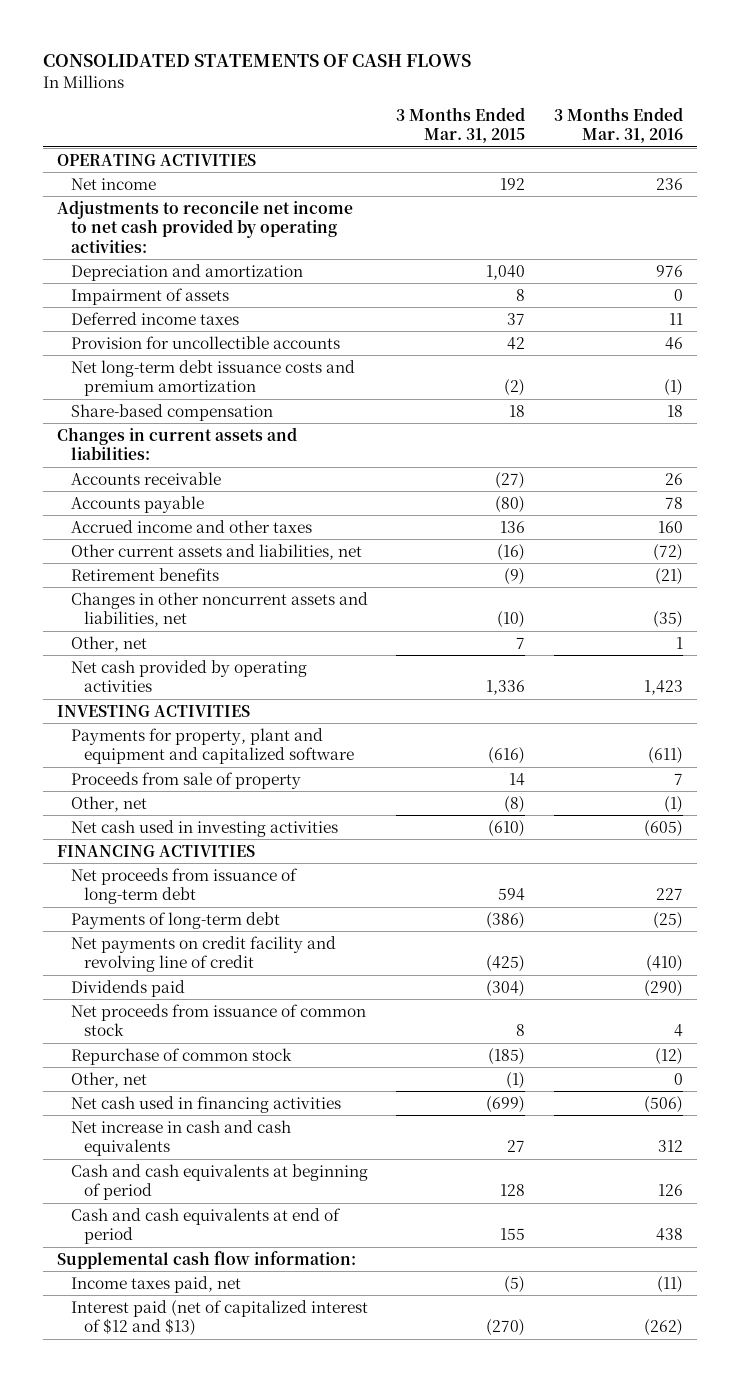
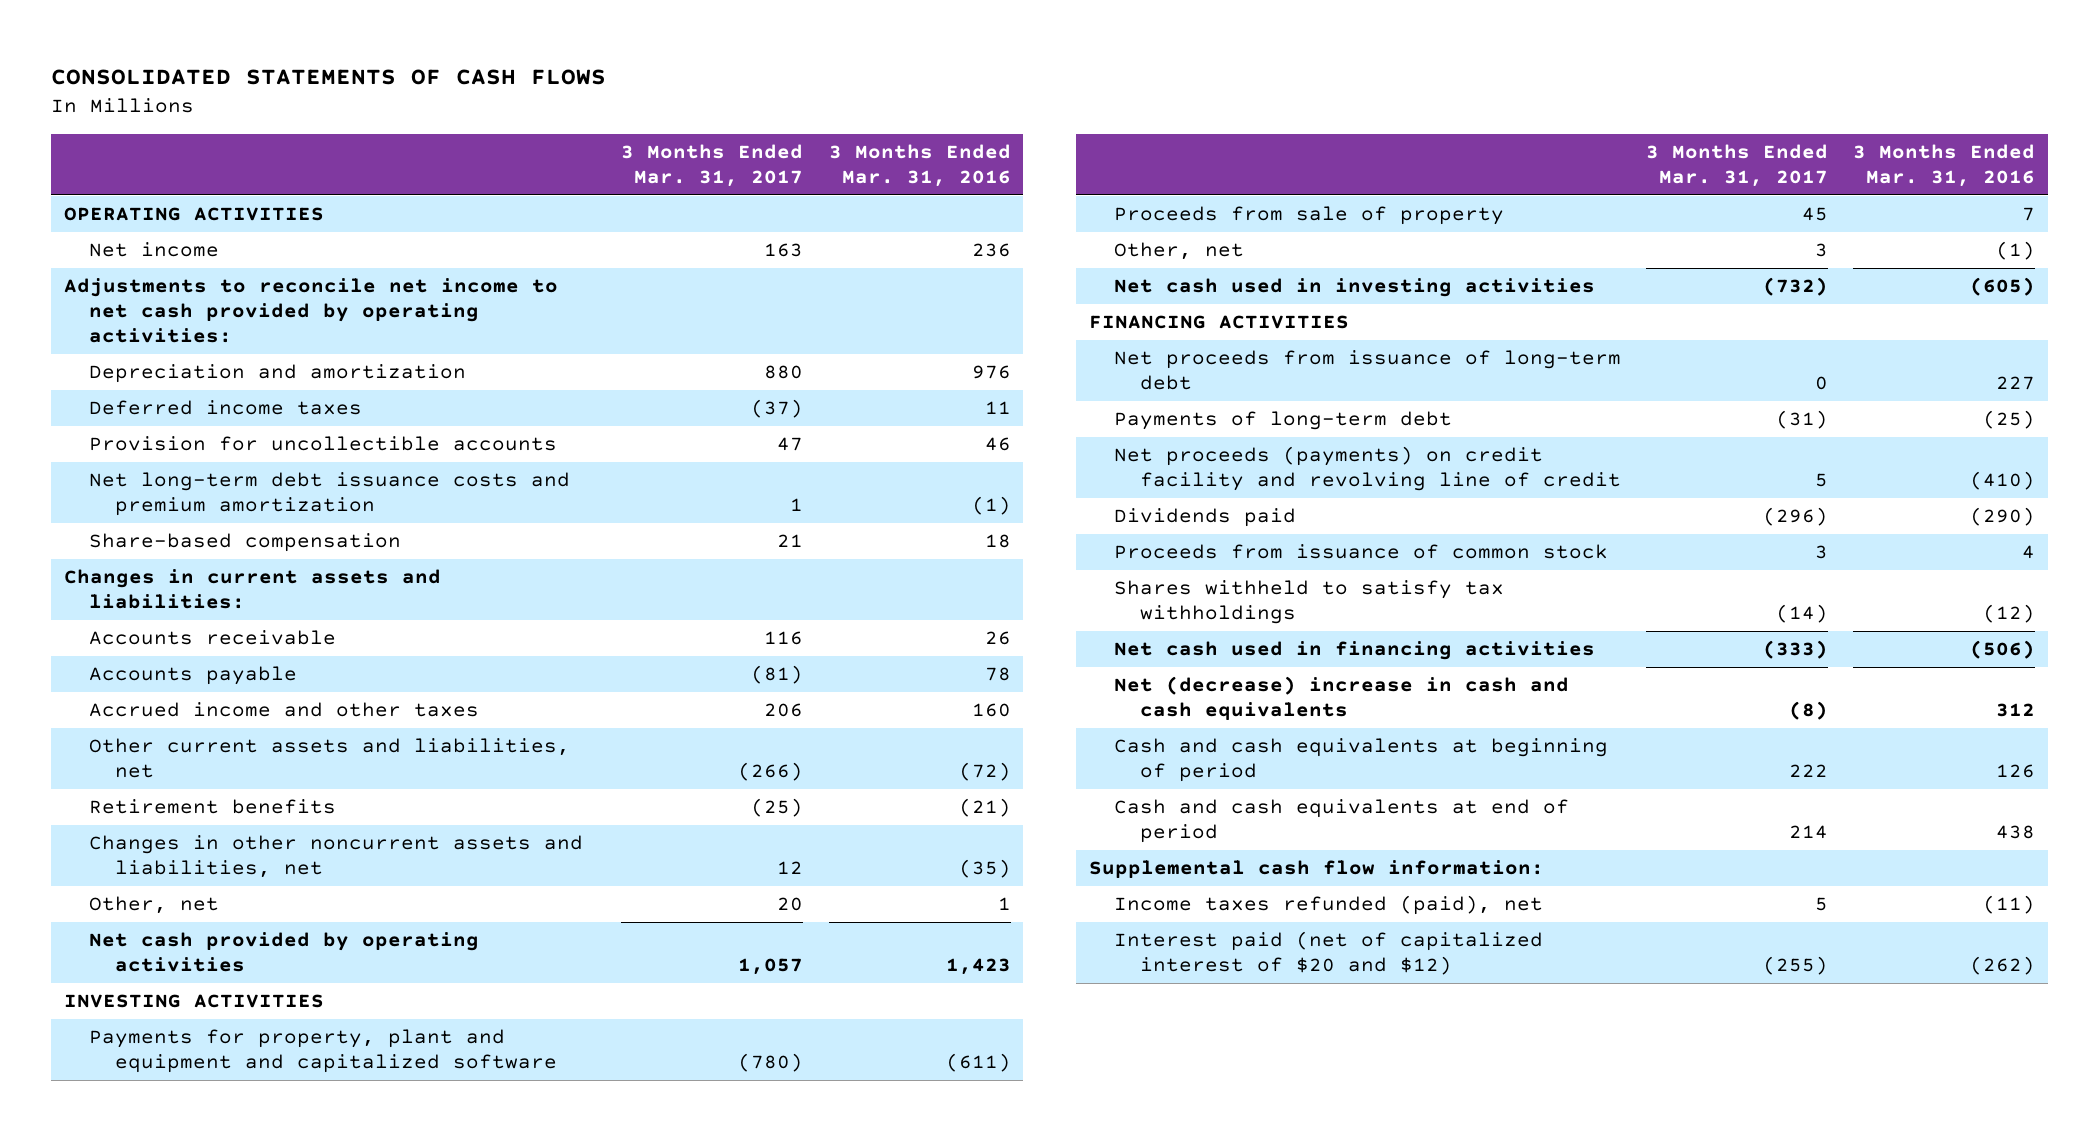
[396,106,526,144] 3 Months Ended Mar. 31, 2015 -> none
none -> [621,143,804,187] 3 Months Ended Mar. 31, 2017
[70,287,229,305] Impairment of assets -> none
[70,935,336,973] Net payments on credit facility and revolving line of credit -> [1114,446,1621,492] Net proceeds (payments) on credit facility and revolving line of credit
[70,1071,147,1088] Other, net -> none
[70,1003,366,1037] Net proceeds from issuance of common stock -> [1114,544,1609,560] Proceeds from issuance of common stock
[70,1047,292,1065] Repurchase of common stock -> [1114,580,1505,625] Shares withheld to satisfy tax withholdings
[70,1119,291,1157] Net increase in cash and cash equivalents -> [1114,676,1570,721] Net (decrease) increase in cash and cash equivalents
[70,1275,241,1293] Income taxes paid, net -> [1114,895,1544,916] Income taxes refunded (paid), net
[70,1299,368,1337] Interest paid (net of capitalized interest of $12 and $13) -> [1114,931,1544,976] Interest paid (net of capitalized interest of $20 and $12)

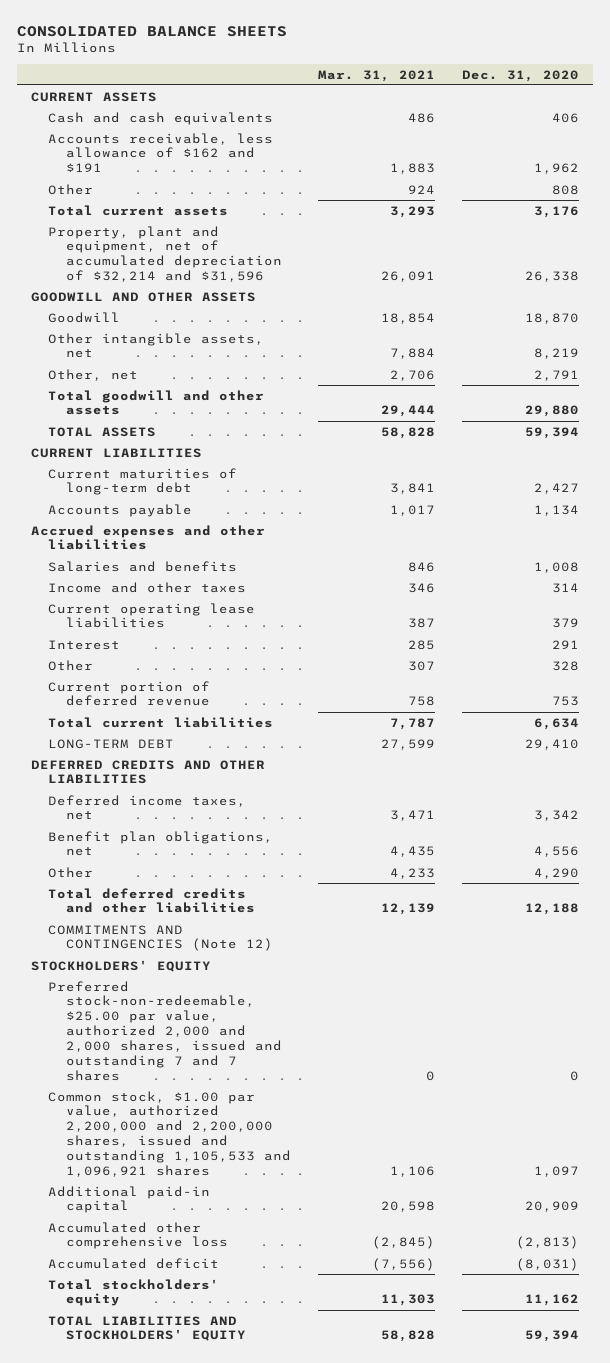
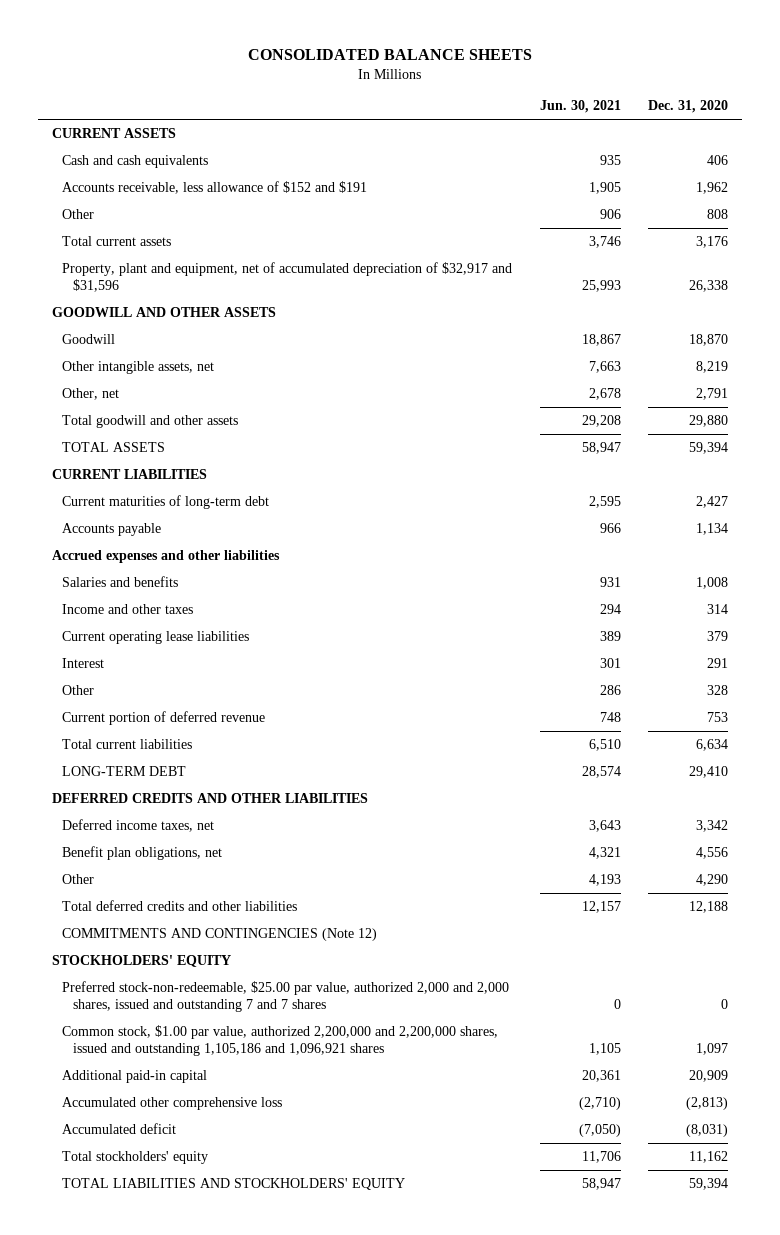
[318,69,436,82] Mar. 31, 2021 -> none
none -> [539,100,621,114] Jun. 30, 2021
[48,132,274,173] Accounts receivable, less allowance of $162 and $191 -> [62,180,368,194] Accounts receivable, less allowance of $152 and $191
[48,225,283,283] Property, plant and equipment, net of accumulated depreciation of $32,214 and $31,596 -> [62,261,513,293] Property, plant and equipment, net of accumulated depreciation of $32,917 and $31,596
[48,1090,292,1178] Common stock, $1.00 par value, authorized 2,200,000 and 2,200,000 shares, issued and outstanding 1,105,533 and 1,096,921 shares -> [62,1024,499,1057] Common stock, $1.00 par value, authorized 2,200,000 and 2,200,000 shares, issued and outstanding 1,105,186 and 1,096,921 shares

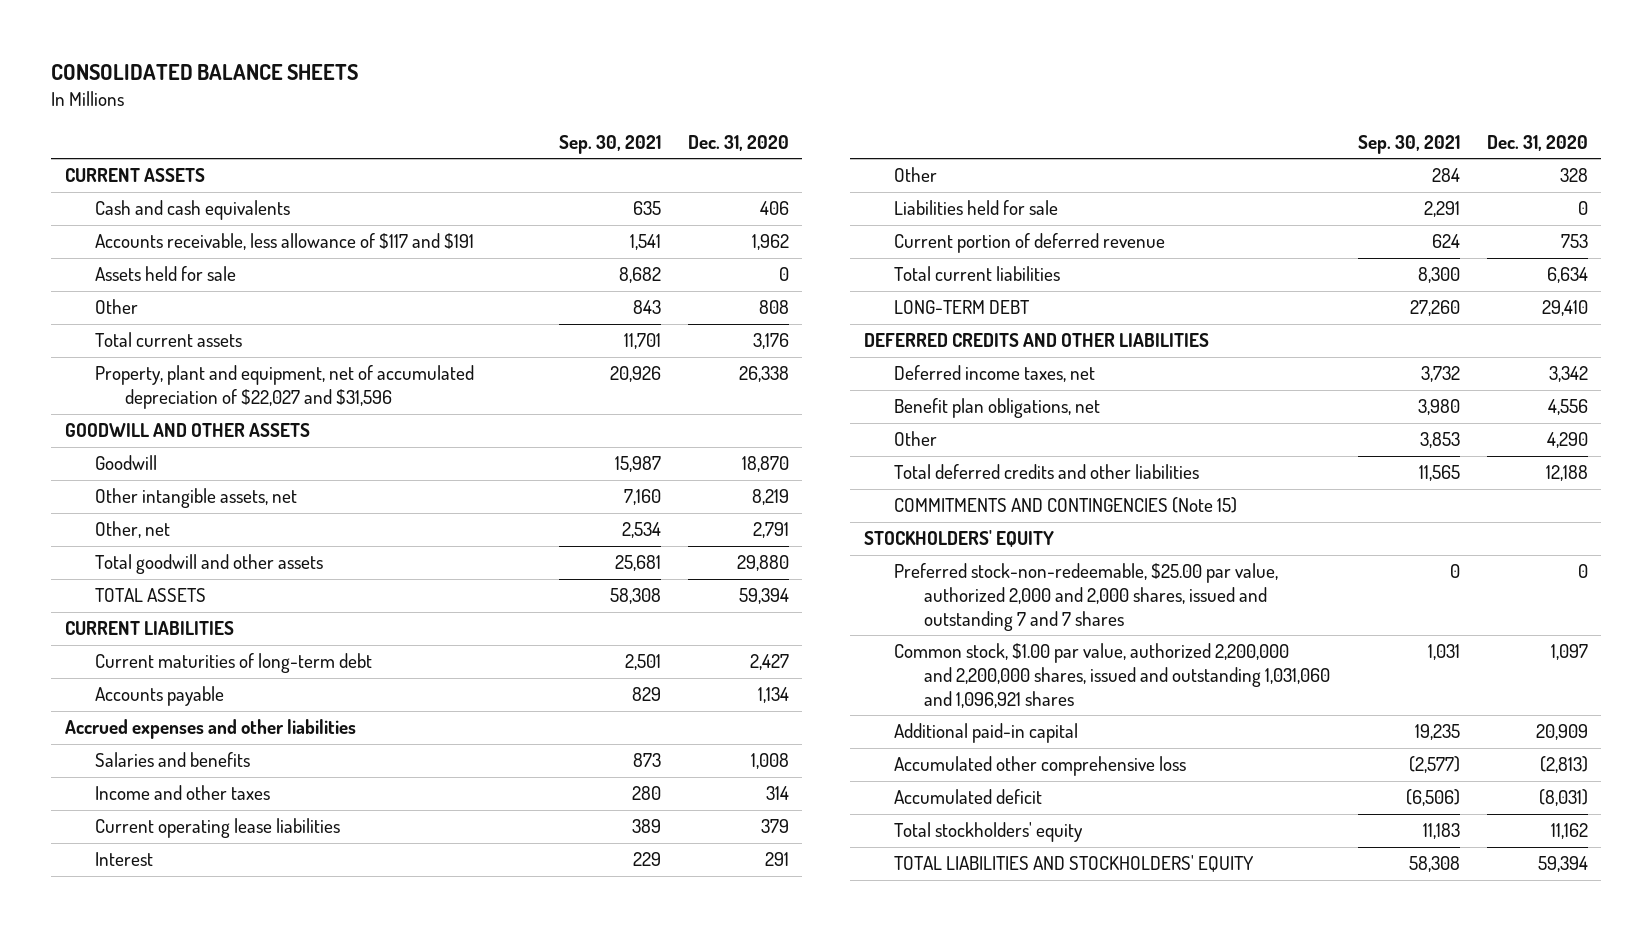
[539,100,621,114] Jun. 30, 2021 -> none
none -> [558,134,661,154] Sep. 30, 2021
[62,180,368,194] Accounts receivable, less allowance of $152 and $191 -> [94,233,474,251] Accounts receivable, less allowance of $117 and $191
none -> [94,266,236,282] Assets held for sale
[62,261,513,293] Property, plant and equipment, net of accumulated depreciation of $32,917 and $31,596 -> [94,365,474,410] Property, plant and equipment, net of accumulated depreciation of $22,027 and $31,596
none -> [893,200,1058,216] Liabilities held for sale
[62,927,378,941] COMMITMENTS AND CONTINGENCIES (Note 12) -> [893,497,1237,514] COMMITMENTS AND CONTINGENCIES (Note 15)
[62,1024,499,1057] Common stock, $1.00 par value, authorized 2,200,000 and 2,200,000 shares, issued and outstanding 1,105,186 and 1,096,921 shares -> [893,643,1331,708] Common stock, $1.00 par value, authorized 2,200,000 and 2,200,000 shares, issued and outstanding 1,031,060 and 1,096,921 shares

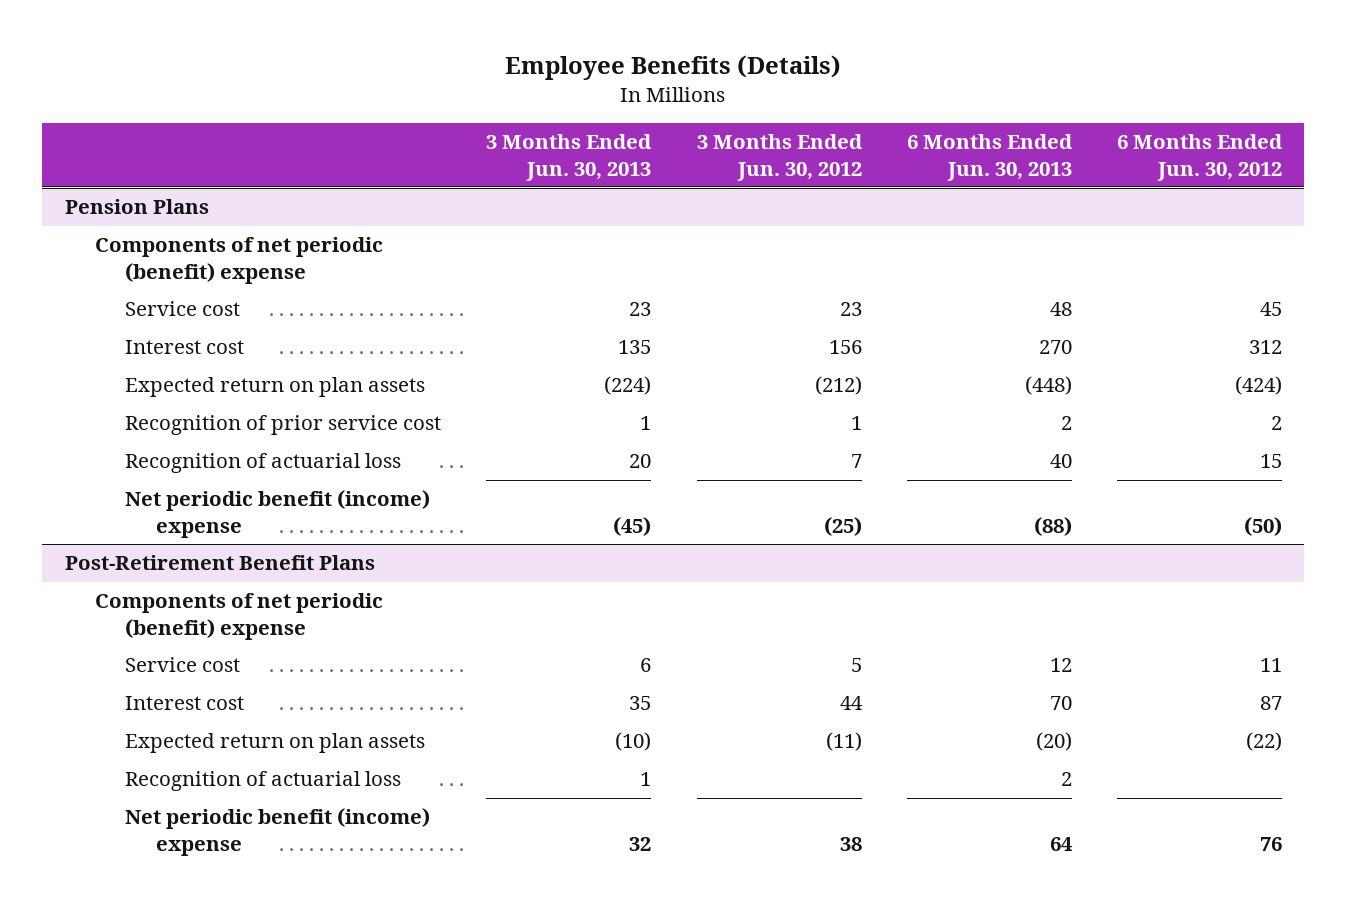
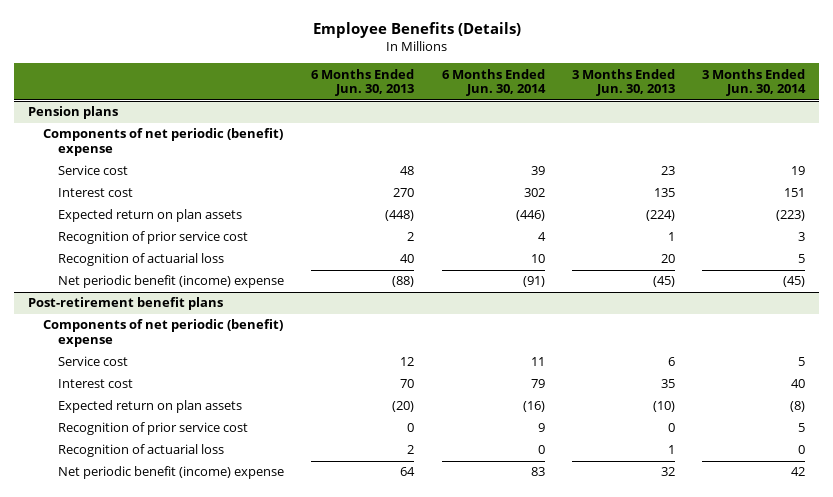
[696,134,863,181] 3 Months Ended Jun. 30, 2012 -> none
[1116,134,1283,181] 6 Months Ended Jun. 30, 2012 -> none
none -> [441,68,546,97] 6 Months Ended Jun. 30, 2014
none -> [702,68,807,97] 3 Months Ended Jun. 30, 2014
[64,199,209,215] Pension Plans -> [27,106,118,120] Pension plans
[64,555,375,571] Post-Retirement Benefit Plans -> [27,297,223,311] Post-retirement benefit plans
none -> [58,422,249,436] Recognition of prior service cost

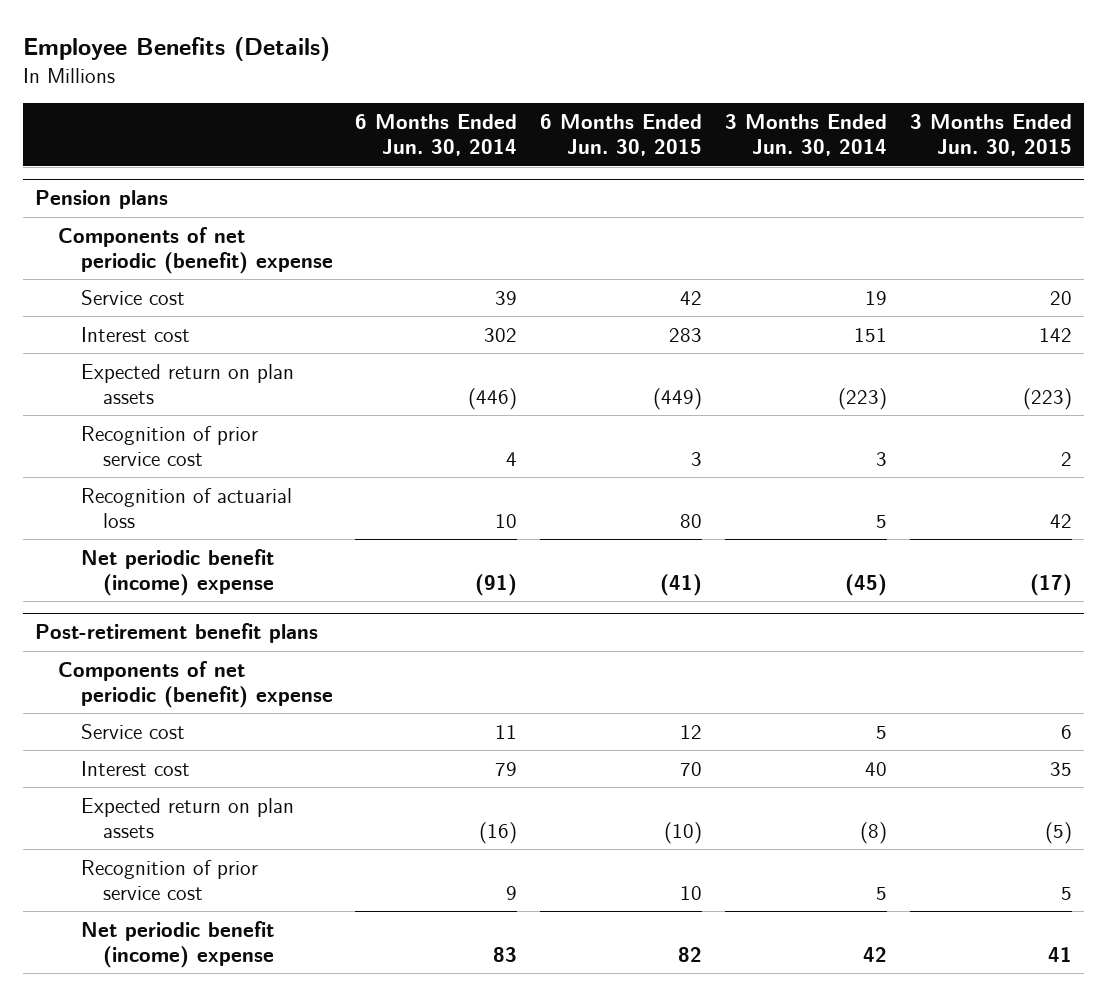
[311,68,415,97] 6 Months Ended Jun. 30, 2013 -> none
[571,68,675,97] 3 Months Ended Jun. 30, 2013 -> none
none -> [540,113,703,157] 6 Months Ended Jun. 30, 2015
none -> [910,113,1073,157] 3 Months Ended Jun. 30, 2015
[58,444,225,458] Recognition of actuarial loss -> none

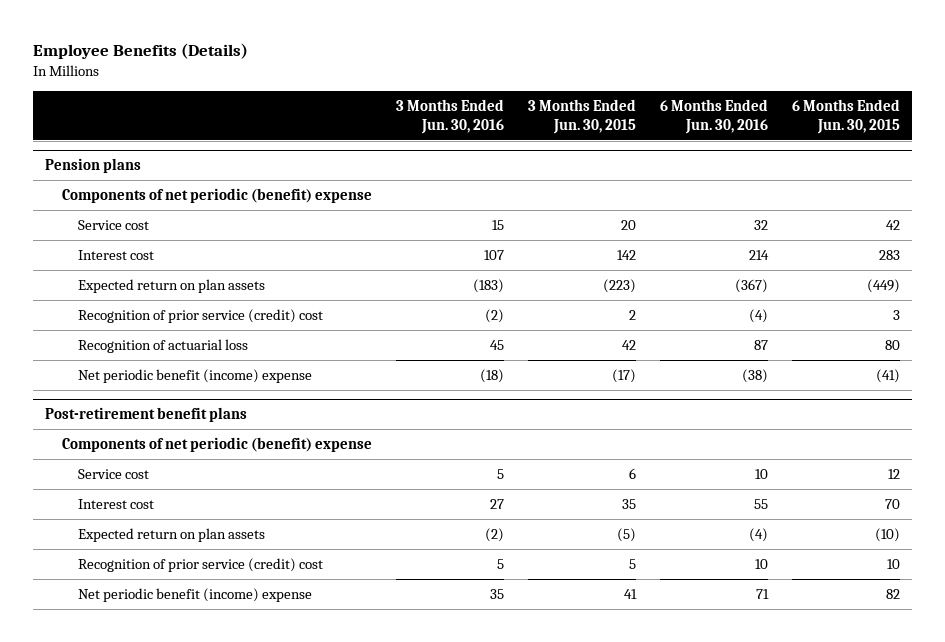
[355,113,518,157] 6 Months Ended Jun. 30, 2014 -> none
[725,113,888,157] 3 Months Ended Jun. 30, 2014 -> none
none -> [395,99,504,134] 3 Months Ended Jun. 30, 2016
none -> [659,99,768,134] 6 Months Ended Jun. 30, 2016
[80,425,258,467] Recognition of prior service cost -> [77,308,323,323] Recognition of prior service (credit) cost
[80,859,258,901] Recognition of prior service cost -> [77,557,323,572] Recognition of prior service (credit) cost

